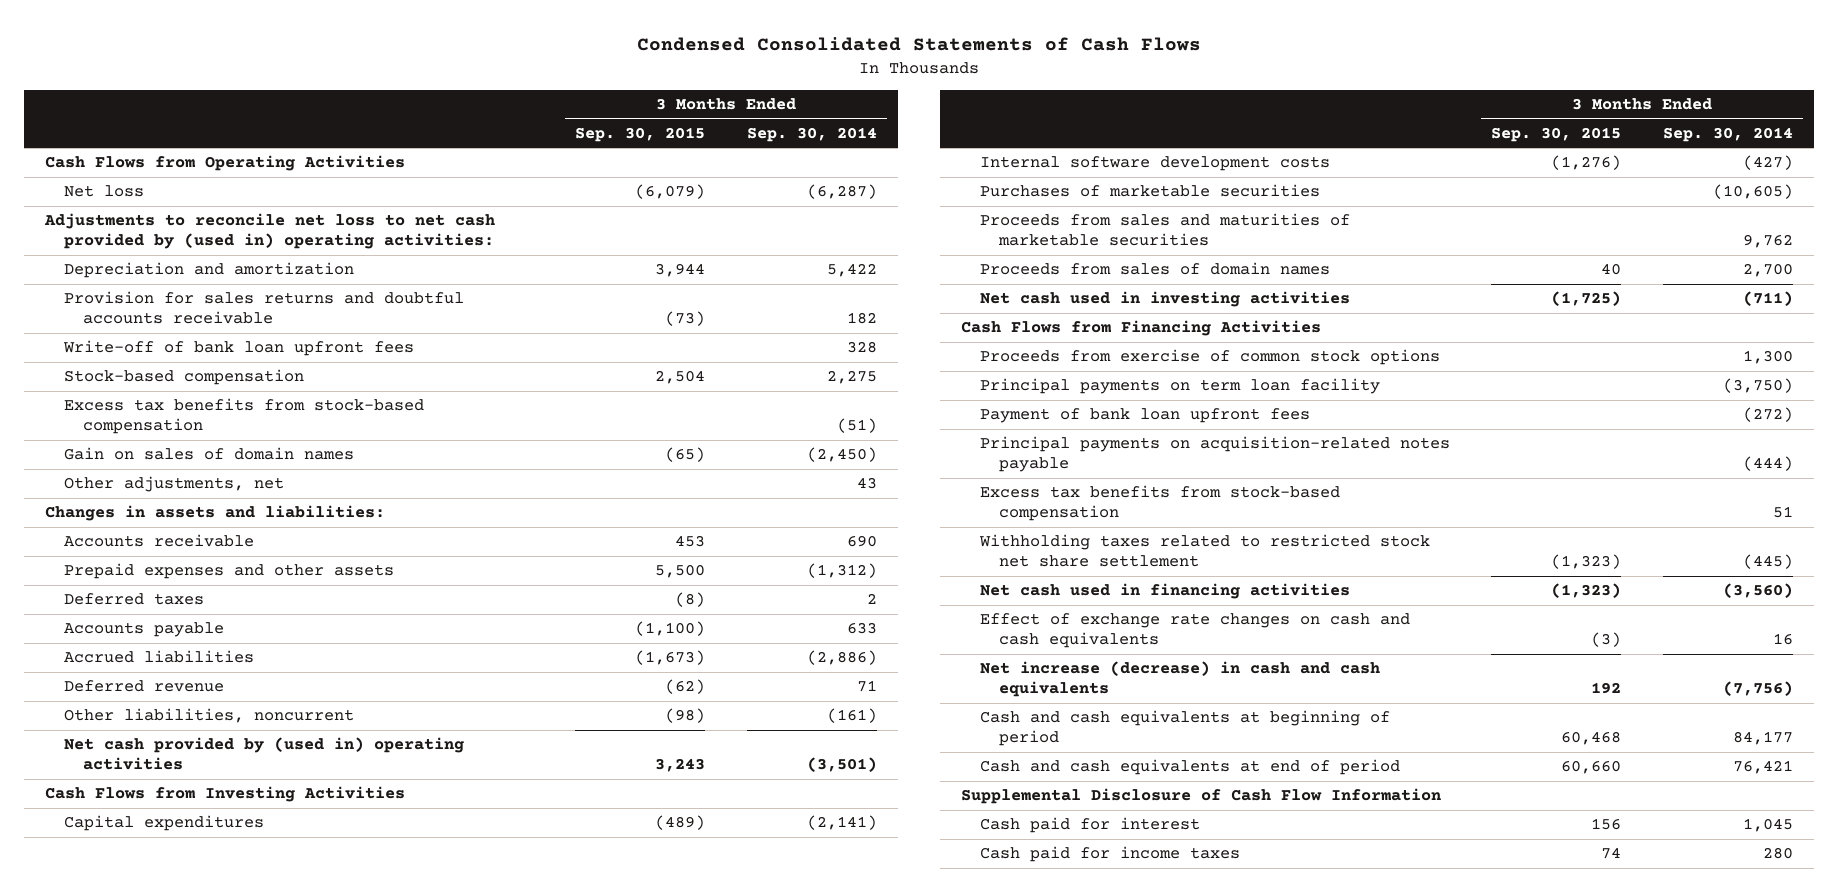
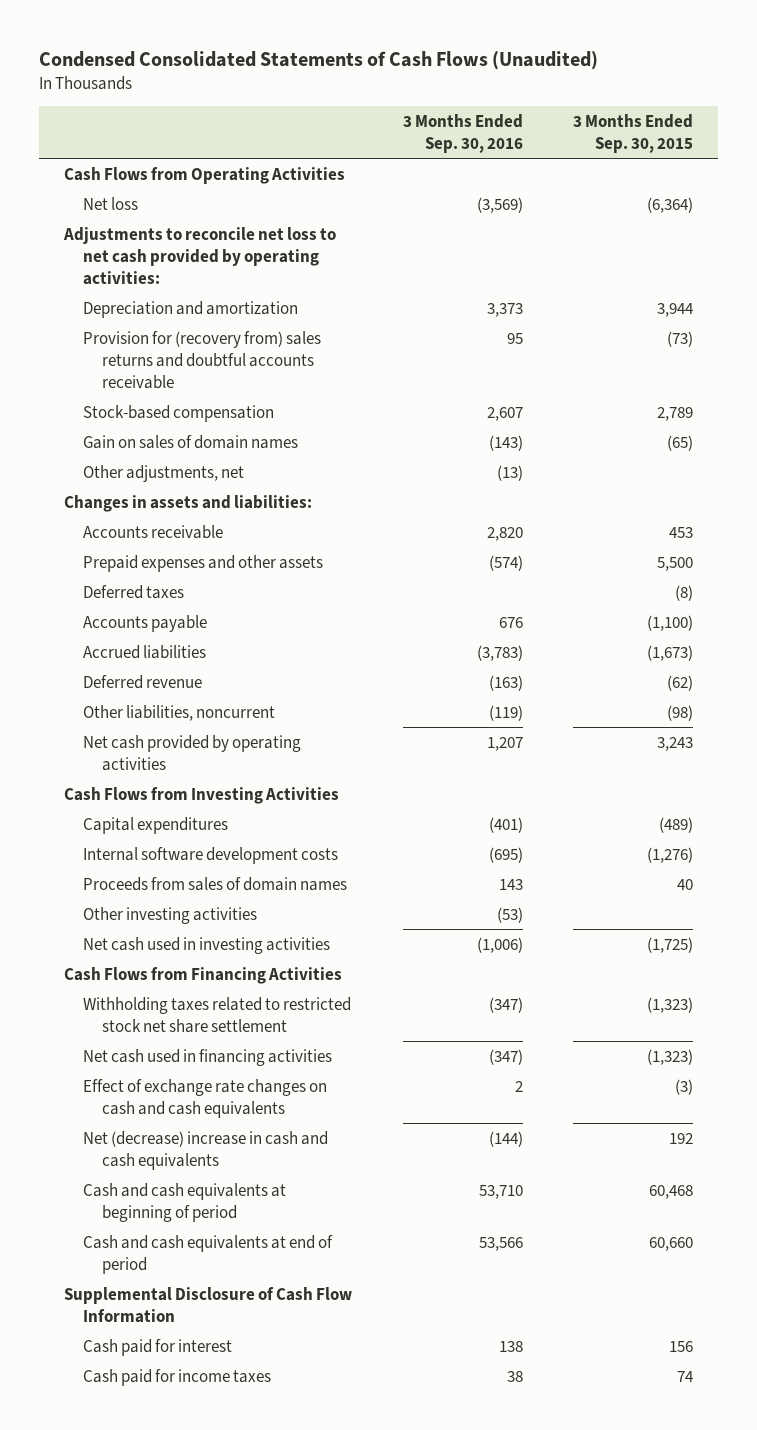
[636,37,1201,52] Condensed Consolidated Statements of Cash Flows -> [39,50,599,70] Condensed Consolidated Statements of Cash Flows (Unaudited)
[746,126,877,142] Sep. 30, 2014 -> none
none -> [402,113,523,154] 3 Months Ended Sep. 30, 2016
[635,184,706,200] (6,079) -> [646,196,693,213] (6,364)
[43,213,495,250] Adjustments to reconcile net loss to net cash provided by (used in) operating activities: -> [63,226,337,286] Adjustments to reconcile net loss to net cash provided by operating activities:
[62,340,414,357] Write-off of bank loan upfront fees -> none
[63,398,424,435] Excess tax benefits from stock-based compensation -> none
[63,291,464,325] Provision for sales returns and doubtful accounts receivable -> [83,330,322,390] Provision for (recovery from) sales returns and doubtful accounts receivable
[655,370,706,385] 2,504 -> [656,406,693,421] 2,789
[63,737,464,771] Net cash provided by (used in) operating activities -> [83,734,302,771] Net cash provided by operating activities
[979,184,1320,198] Purchases of marketable securities -> none
[979,213,1350,247] Proceeds from sales and maturities of marketable securities -> none
none -> [83,906,258,924] Other investing activities
[979,349,1440,366] Proceeds from exercise of common stock options -> none
[979,378,1380,395] Principal payments on term loan facility -> none
[979,408,1310,424] Payment of bank loan upfront fees -> none
[979,436,1450,473] Principal payments on acquisition-related notes payable -> none
[979,485,1340,522] Excess tax benefits from stock-based compensation -> none
[979,661,1380,698] Net increase (decrease) in cash and cash equivalents -> [83,1130,329,1170] Net (decrease) increase in cash and cash equivalents

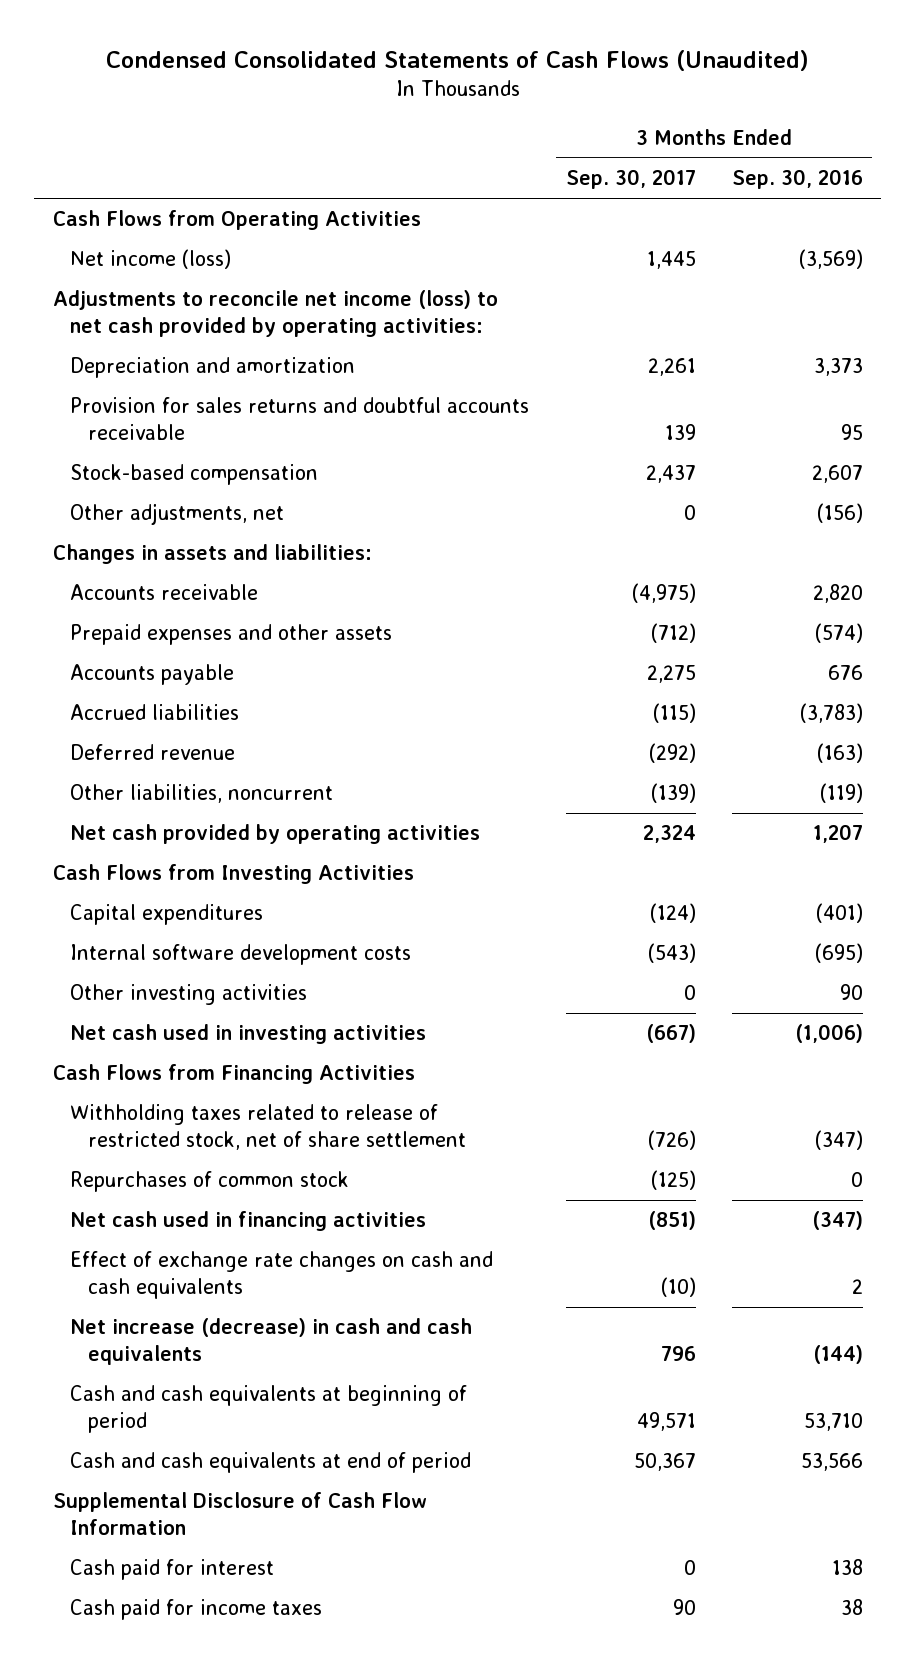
[572,113,693,154] 3 Months Ended Sep. 30, 2015 -> none
none -> [565,169,696,190] Sep. 30, 2017
[83,196,139,210] Net loss -> [70,249,232,270] Net income (loss)
[63,226,337,286] Adjustments to reconcile net loss to net cash provided by operating activities: -> [52,290,498,337] Adjustments to reconcile net income (loss) to net cash provided by operating activities:
[83,330,322,390] Provision for (recovery from) sales returns and doubtful accounts receivable -> [70,397,530,440] Provision for sales returns and doubtful accounts receivable
[83,434,299,449] Gain on sales of domain names -> none
[496,464,523,481] (13) -> [816,503,863,524] (156)
[83,584,185,599] Deferred taxes -> none
[83,876,348,891] Proceeds from sales of domain names -> none
[496,906,523,923] (53) -> [839,984,863,1001] 90
[83,996,352,1033] Withholding taxes related to restricted stock net share settlement -> [70,1104,466,1150] Withholding taxes related to release of restricted stock, net of share settlement
none -> [70,1171,350,1193] Repurchases of common stock
[83,1130,329,1170] Net (decrease) increase in cash and cash equivalents -> [70,1318,473,1365] Net increase (decrease) in cash and cash equivalents

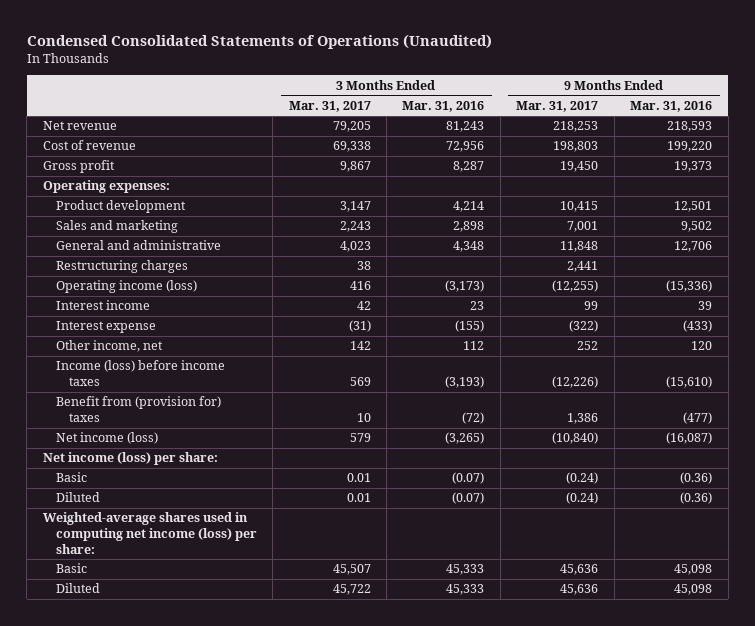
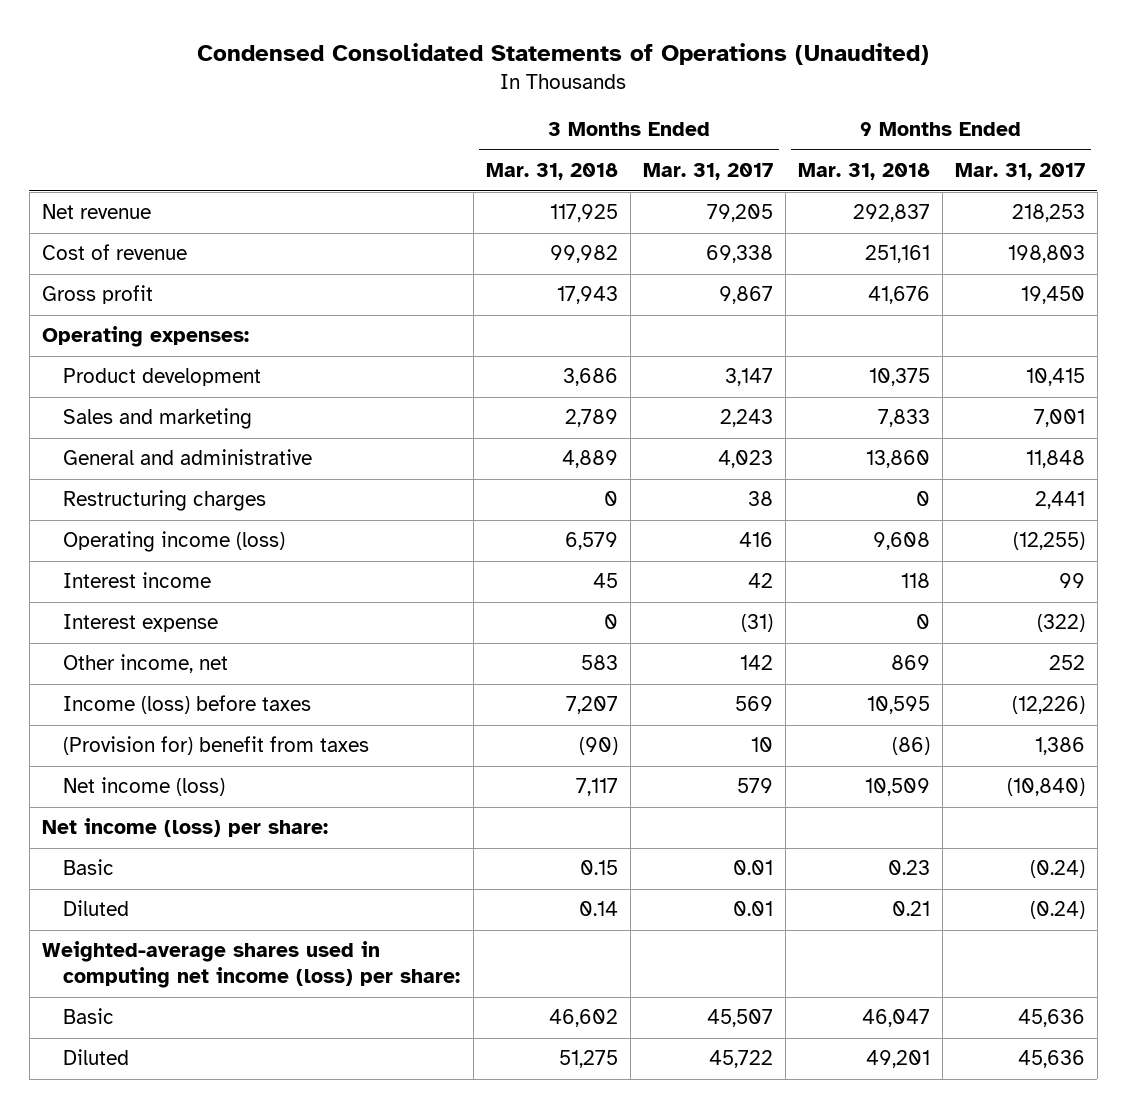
[402,100,485,112] Mar. 31, 2016 -> none
[630,100,713,112] Mar. 31, 2016 -> none
none -> [485,163,618,181] Mar. 31, 2018
none -> [797,163,930,181] Mar. 31, 2018
[55,360,225,387] Income (loss) before income taxes -> [63,695,312,715] Income (loss) before taxes
[55,396,221,423] Benefit from (provision for) taxes -> [63,736,370,756] (Provision for) benefit from taxes

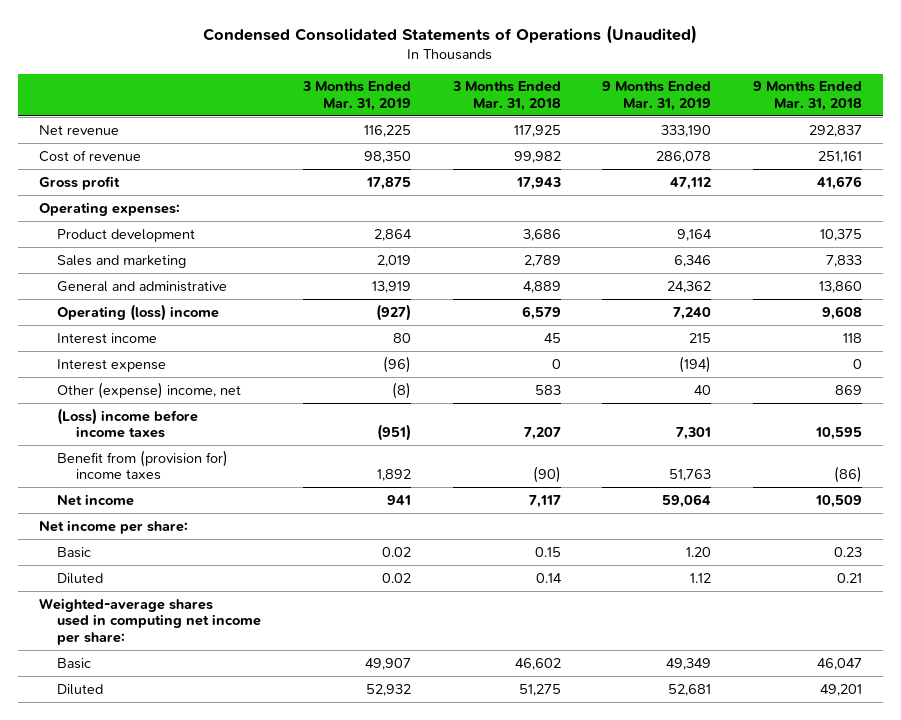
[642,163,773,181] Mar. 31, 2017 -> none
[954,163,1085,181] Mar. 31, 2017 -> none
none -> [302,81,412,111] 3 Months Ended Mar. 31, 2019
none -> [602,81,712,111] 9 Months Ended Mar. 31, 2019
[63,490,267,512] Restructuring charges -> none
[63,531,286,553] Operating income (loss) -> [57,303,220,321] Operating (loss) income
[63,654,229,674] Other income, net -> [57,381,242,399] Other (expense) income, net
[63,695,312,715] Income (loss) before taxes -> [57,407,199,439] (Loss) income before income taxes
[63,736,370,756] (Provision for) benefit from taxes -> [57,449,229,481] Benefit from (provision for) income taxes
[63,777,226,797] Net income (loss) -> [57,493,135,506] Net income
[41,818,328,838] Net income (loss) per share: -> [38,519,188,534] Net income per share:
[41,941,461,989] Weighted-average shares used in computing net income (loss) per share: -> [38,597,262,646] Weighted-average shares used in computing net income per share:

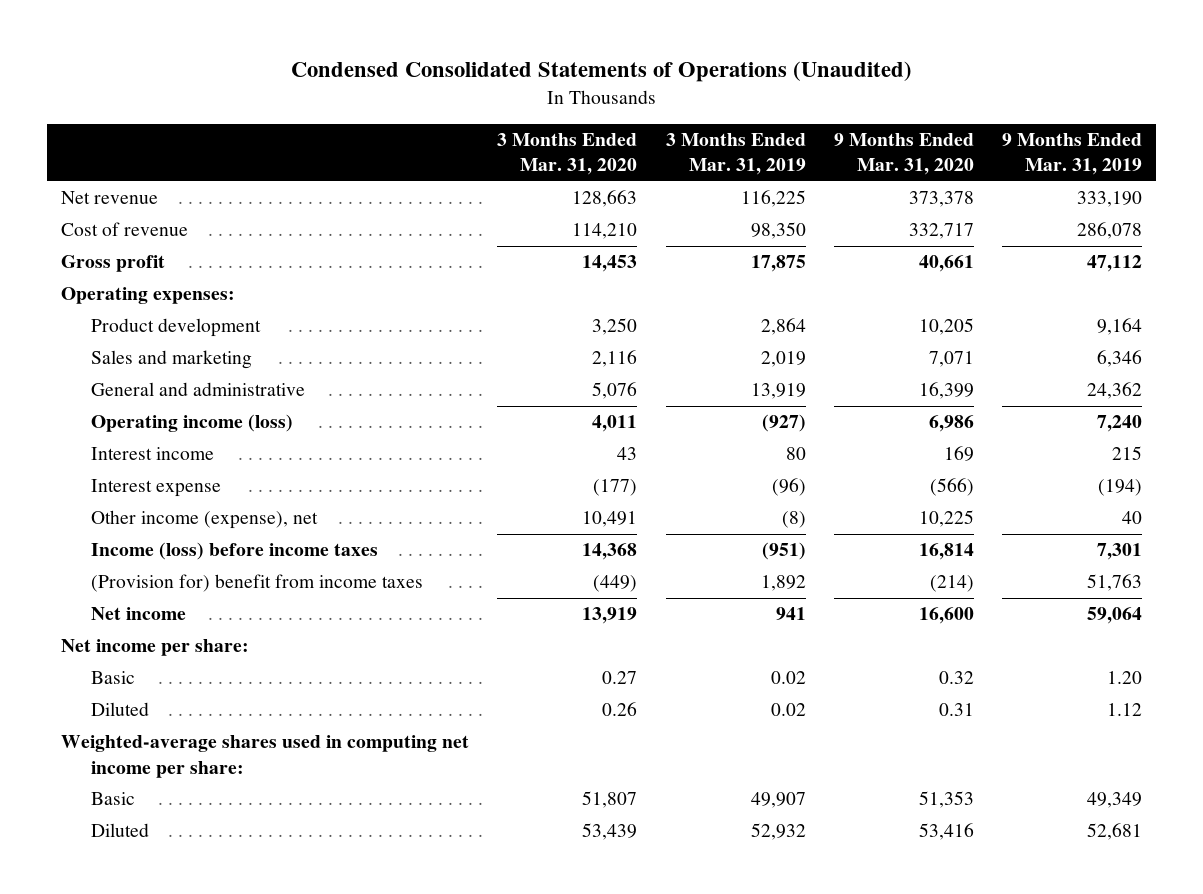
[451,81,561,111] 3 Months Ended Mar. 31, 2018 -> none
[753,81,863,111] 9 Months Ended Mar. 31, 2018 -> none
none -> [497,133,638,176] 3 Months Ended Mar. 31, 2020
none -> [833,133,974,176] 9 Months Ended Mar. 31, 2020
[57,303,220,321] Operating (loss) income -> [90,414,293,433] Operating income (loss)
[57,381,242,399] Other (expense) income, net -> [90,510,318,530] Other income (expense), net
[57,407,199,439] (Loss) income before income taxes -> [90,542,378,561] Income (loss) before income taxes
[57,449,229,481] Benefit from (provision for) income taxes -> [90,574,423,593] (Provision for) benefit from income taxes

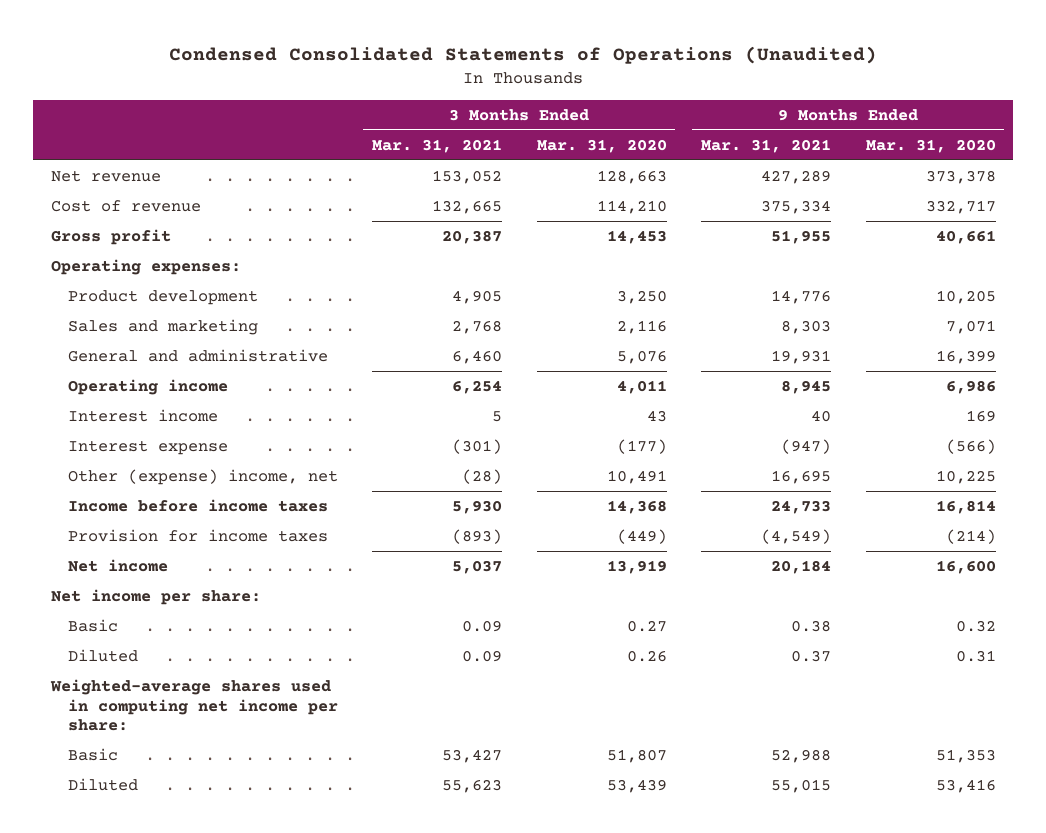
[665,133,806,176] 3 Months Ended Mar. 31, 2019 -> none
[1002,133,1143,176] 9 Months Ended Mar. 31, 2019 -> none
none -> [372,138,503,153] Mar. 31, 2021
none -> [701,138,832,153] Mar. 31, 2021
[90,414,293,433] Operating income (loss) -> [67,378,228,395] Operating income
[90,510,318,530] Other income (expense), net -> [67,468,338,485] Other (expense) income, net
[90,542,378,561] Income (loss) before income taxes -> [67,498,328,512] Income before income taxes
[90,574,423,593] (Provision for) benefit from income taxes -> [67,528,328,542] Provision for income taxes

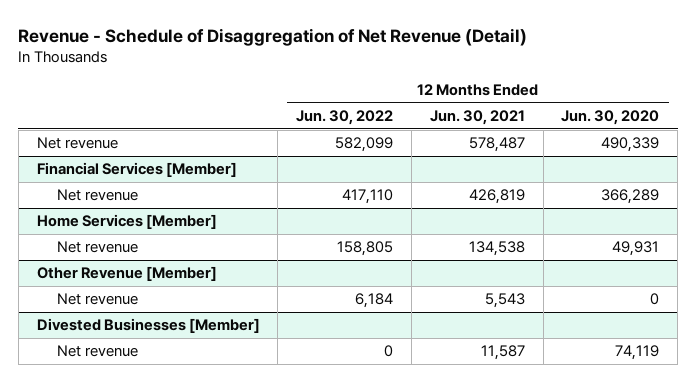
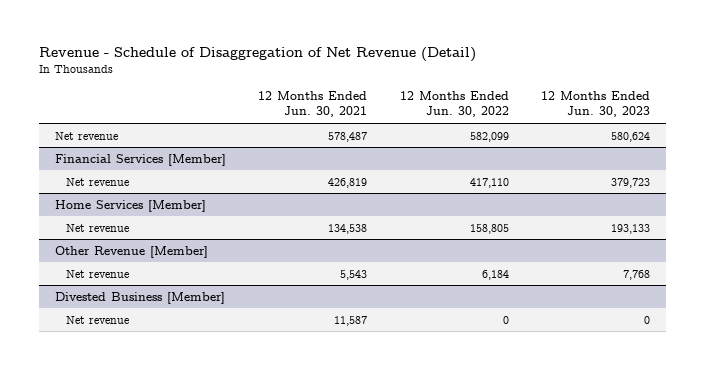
[561,110,660,126] Jun. 30, 2020 -> none
none -> [541,91,651,118] 12 Months Ended Jun. 30, 2023
[36,318,260,334] Divested Businesses [Member] -> [54,291,225,304] Divested Business [Member]

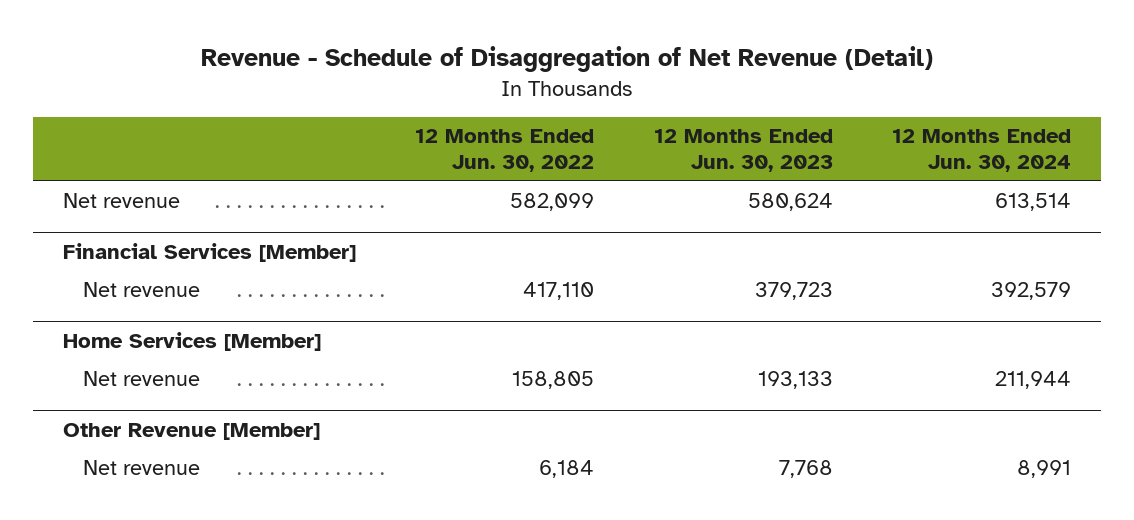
[258,91,368,118] 12 Months Ended Jun. 30, 2021 -> none
none -> [892,129,1072,173] 12 Months Ended Jun. 30, 2024
[54,291,225,304] Divested Business [Member] -> none
[65,315,129,324] Net revenue -> none

